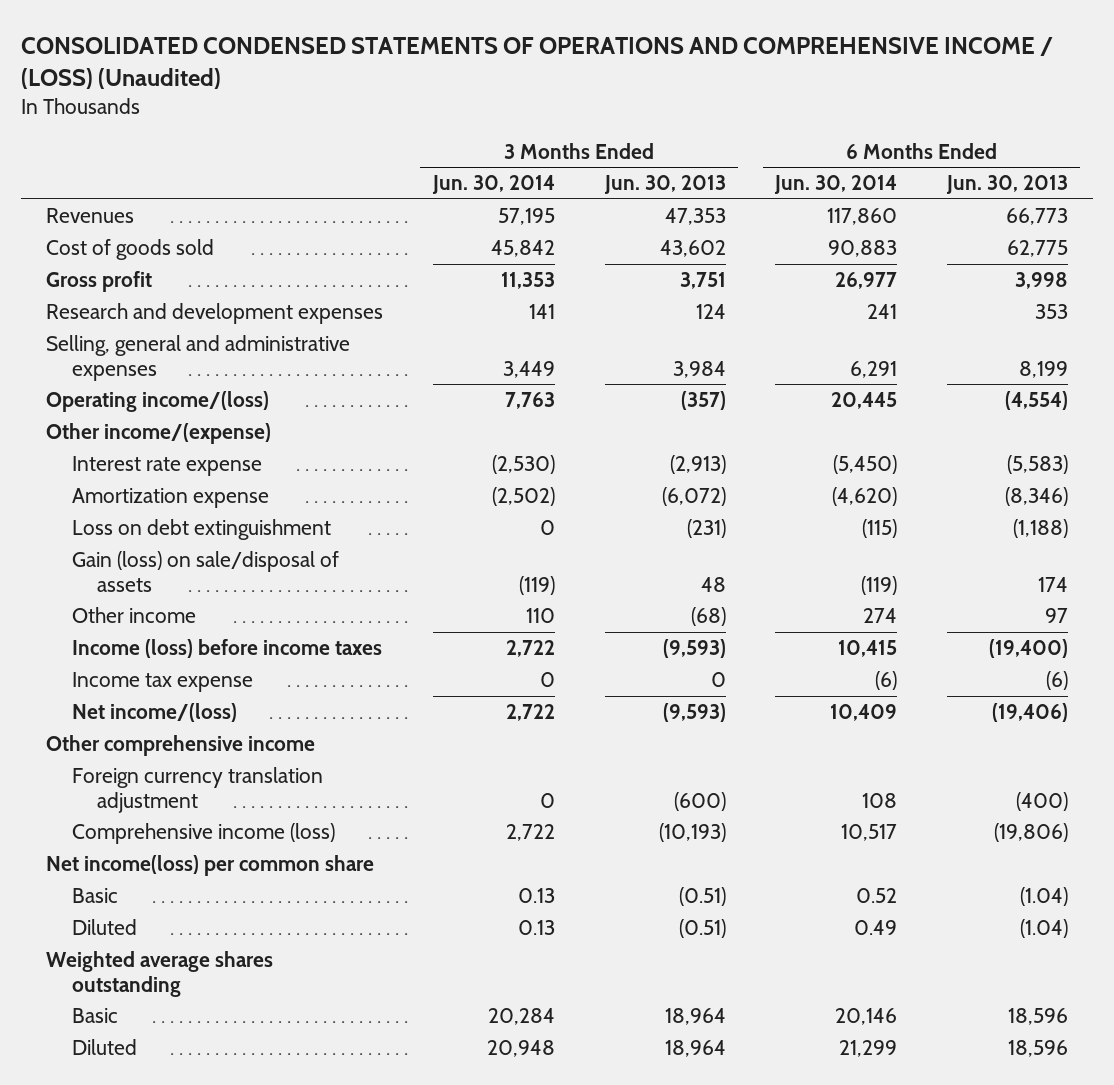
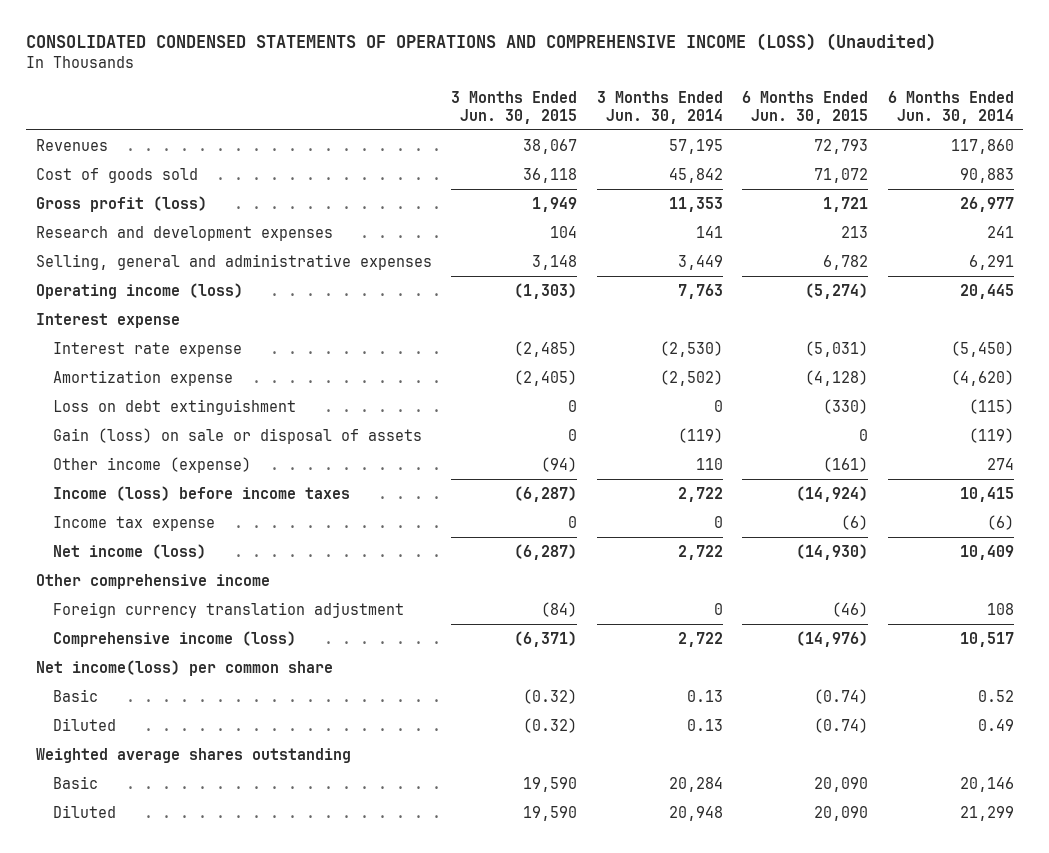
[21,36,1054,90] CONSOLIDATED CONDENSED STATEMENTS OF OPERATIONS AND COMPREHENSIVE INCOME / (LOSS) (Unaudited) -> [25,33,936,52] CONSOLIDATED CONDENSED STATEMENTS OF OPERATIONS AND COMPREHENSIVE INCOME (LOSS) (Unaudited)
[603,175,726,195] Jun. 30, 2013 -> none
[945,175,1068,195] Jun. 30, 2013 -> none
none -> [451,90,578,124] 3 Months Ended Jun. 30, 2015
none -> [742,90,869,124] 6 Months Ended Jun. 30, 2015
[46,271,153,293] Gross profit -> [35,195,207,212] Gross profit (loss)
[46,423,272,445] Other income/(expense) -> none
[46,391,270,413] Operating income/(loss) -> [35,282,243,299] Operating income (loss)
none -> [35,312,180,328] Interest expense
[71,551,339,592] Gain (loss) on sale/disposal of assets -> [53,427,423,444] Gain (loss) on sale or disposal of assets
[71,607,196,624] Other income -> [53,456,252,473] Other income (expense)
[71,703,237,723] Net income/(loss) -> [53,543,207,559] Net income (loss)

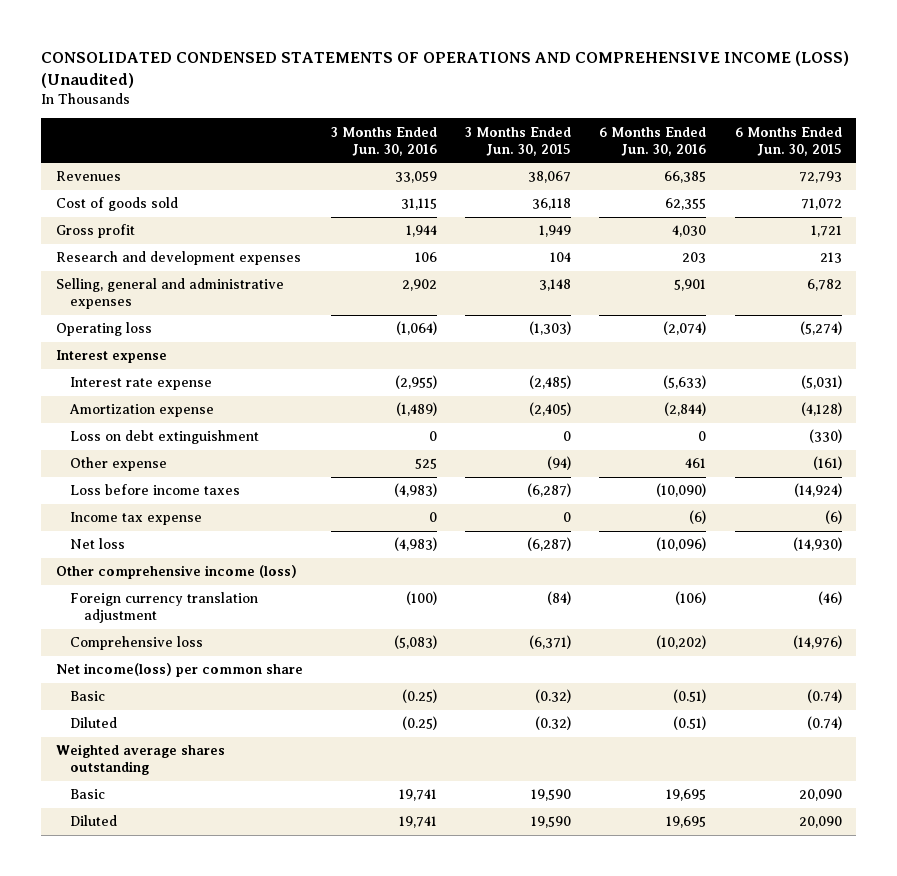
[596,90,723,124] 3 Months Ended Jun. 30, 2014 -> none
[887,90,1014,124] 6 Months Ended Jun. 30, 2014 -> none
none -> [330,126,437,156] 3 Months Ended Jun. 30, 2016
none -> [599,126,707,156] 6 Months Ended Jun. 30, 2016
[35,195,207,212] Gross profit (loss) -> [55,224,135,239] Gross profit
[35,282,243,299] Operating income (loss) -> [55,322,152,337] Operating loss
[53,427,423,444] Gain (loss) on sale or disposal of assets -> none
[53,456,252,473] Other income (expense) -> [69,457,167,472] Other expense
[53,485,351,501] Income (loss) before income taxes -> [69,484,240,496] Loss before income taxes
[53,543,207,559] Net income (loss) -> [69,538,125,550] Net loss
[35,573,270,589] Other comprehensive income -> [55,565,297,580] Other comprehensive income (loss)
[53,630,297,647] Comprehensive income (loss) -> [69,636,203,651] Comprehensive loss

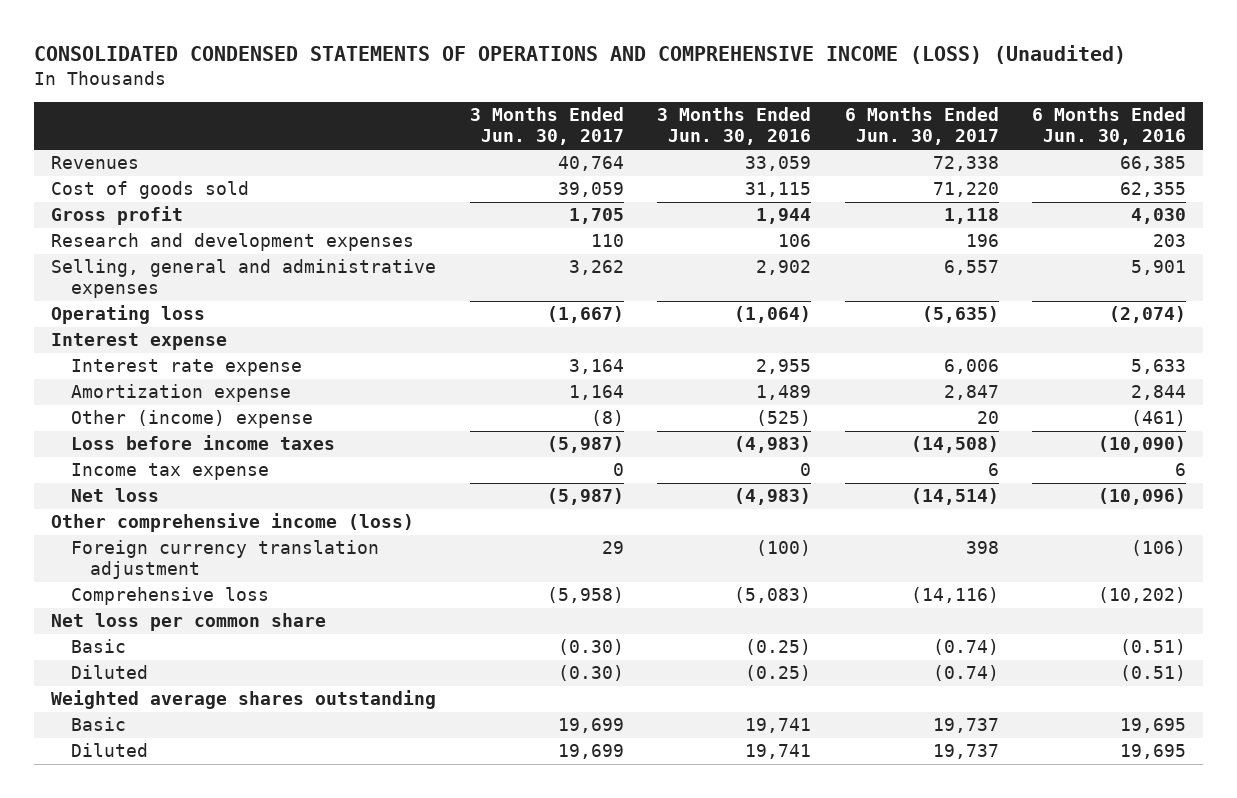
[465,126,572,156] 3 Months Ended Jun. 30, 2015 -> none
[734,126,842,156] 6 Months Ended Jun. 30, 2015 -> none
none -> [469,107,624,146] 3 Months Ended Jun. 30, 2017
none -> [844,107,999,146] 6 Months Ended Jun. 30, 2017
[69,430,259,445] Loss on debt extinguishment -> none
[394,375,437,390] (2,955) -> [756,359,812,375] 2,955
[663,375,707,390] (5,633) -> [1131,359,1187,375] 5,633
[395,402,437,417] (1,489) -> [756,385,812,401] 1,489
[664,402,707,417] (2,844) -> [1131,385,1187,401] 2,844
[69,457,167,472] Other expense -> [70,410,313,429] Other (income) expense
[414,458,437,470] 525 -> [756,410,812,427] (525)
[685,458,707,469] 461 -> [1131,410,1187,427] (461)
[689,510,707,525] (6) -> [1175,463,1187,477] 6
[55,663,303,678] Net income(loss) per common share -> [51,613,327,632] Net loss per common share

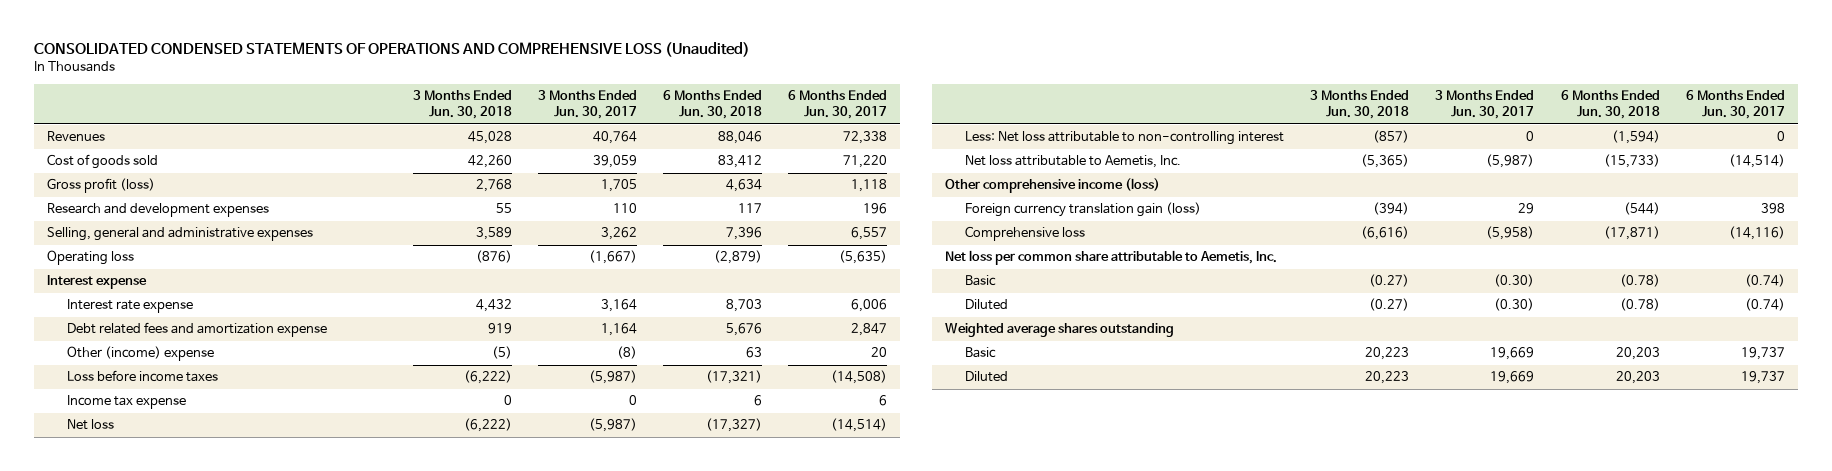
[34,45,1127,65] CONSOLIDATED CONDENSED STATEMENTS OF OPERATIONS AND COMPREHENSIVE INCOME (LOSS) (Unaudited) -> [34,42,751,58] CONSOLIDATED CONDENSED STATEMENTS OF OPERATIONS AND COMPREHENSIVE LOSS (Unaudited)
[657,107,812,146] 3 Months Ended Jun. 30, 2016 -> none
[1032,107,1187,146] 6 Months Ended Jun. 30, 2016 -> none
none -> [412,90,512,120] 3 Months Ended Jun. 30, 2018
none -> [662,90,762,120] 6 Months Ended Jun. 30, 2018
[51,206,184,226] Gross profit -> [47,178,156,194] Gross profit (loss)
[70,384,291,403] Amortization expense -> [67,322,328,338] Debt related fees and amortization expense
none -> [965,131,1285,146] Less: Net loss attributable to non-controlling interest
none -> [965,155,1182,169] Net loss attributable to Aemetis, Inc.
[70,540,379,580] Foreign currency translation adjustment -> [965,202,1202,218] Foreign currency translation gain (loss)
[51,613,327,632] Net loss per common share -> [945,250,1278,266] Net loss per common share attributable to Aemetis, Inc.
[557,718,624,734] 19,699 -> [1490,347,1535,361] 19,669
[557,744,624,760] 19,699 -> [1490,371,1535,385] 19,669

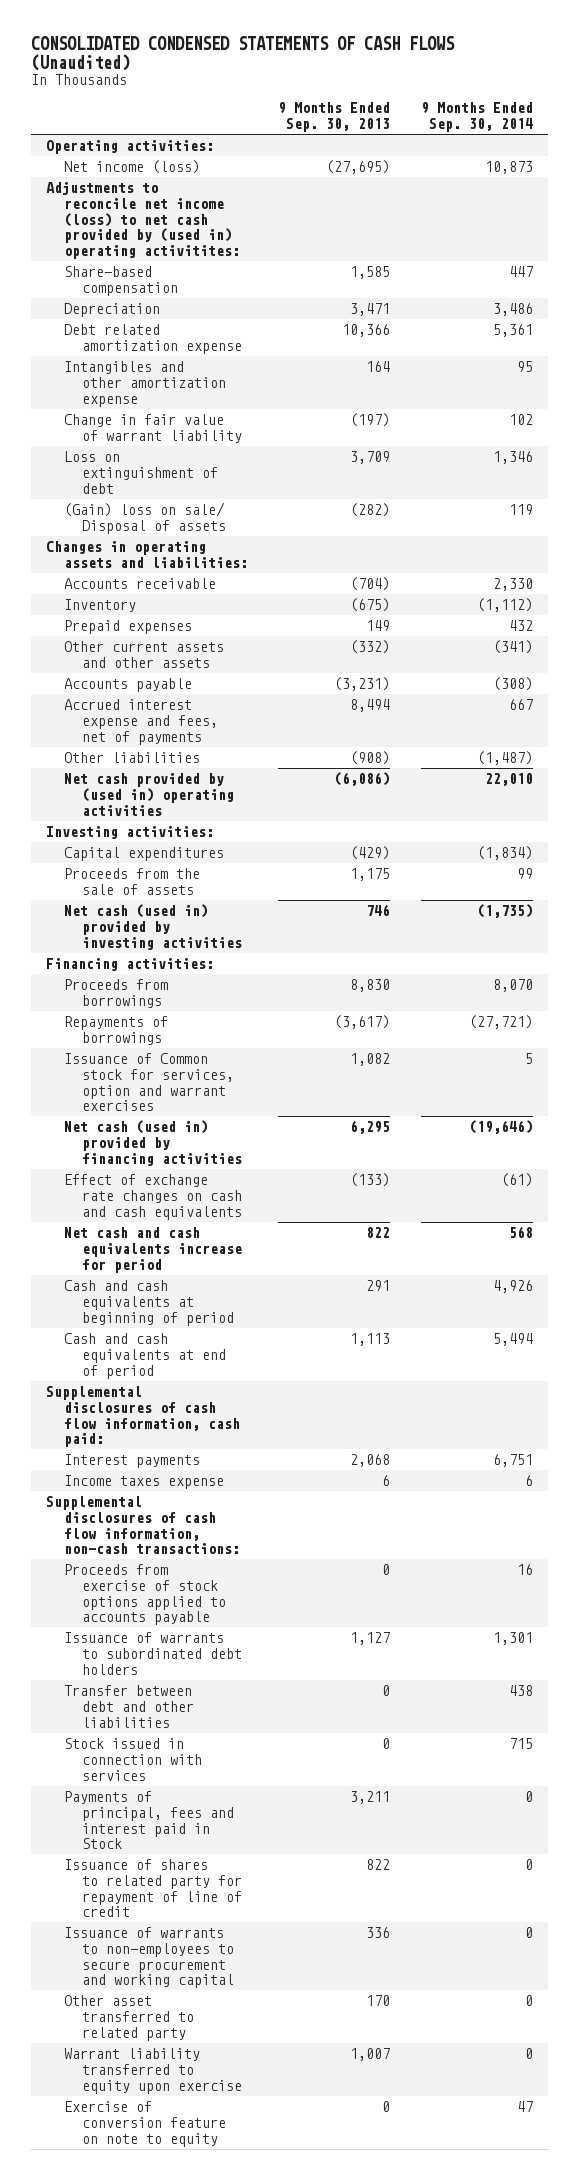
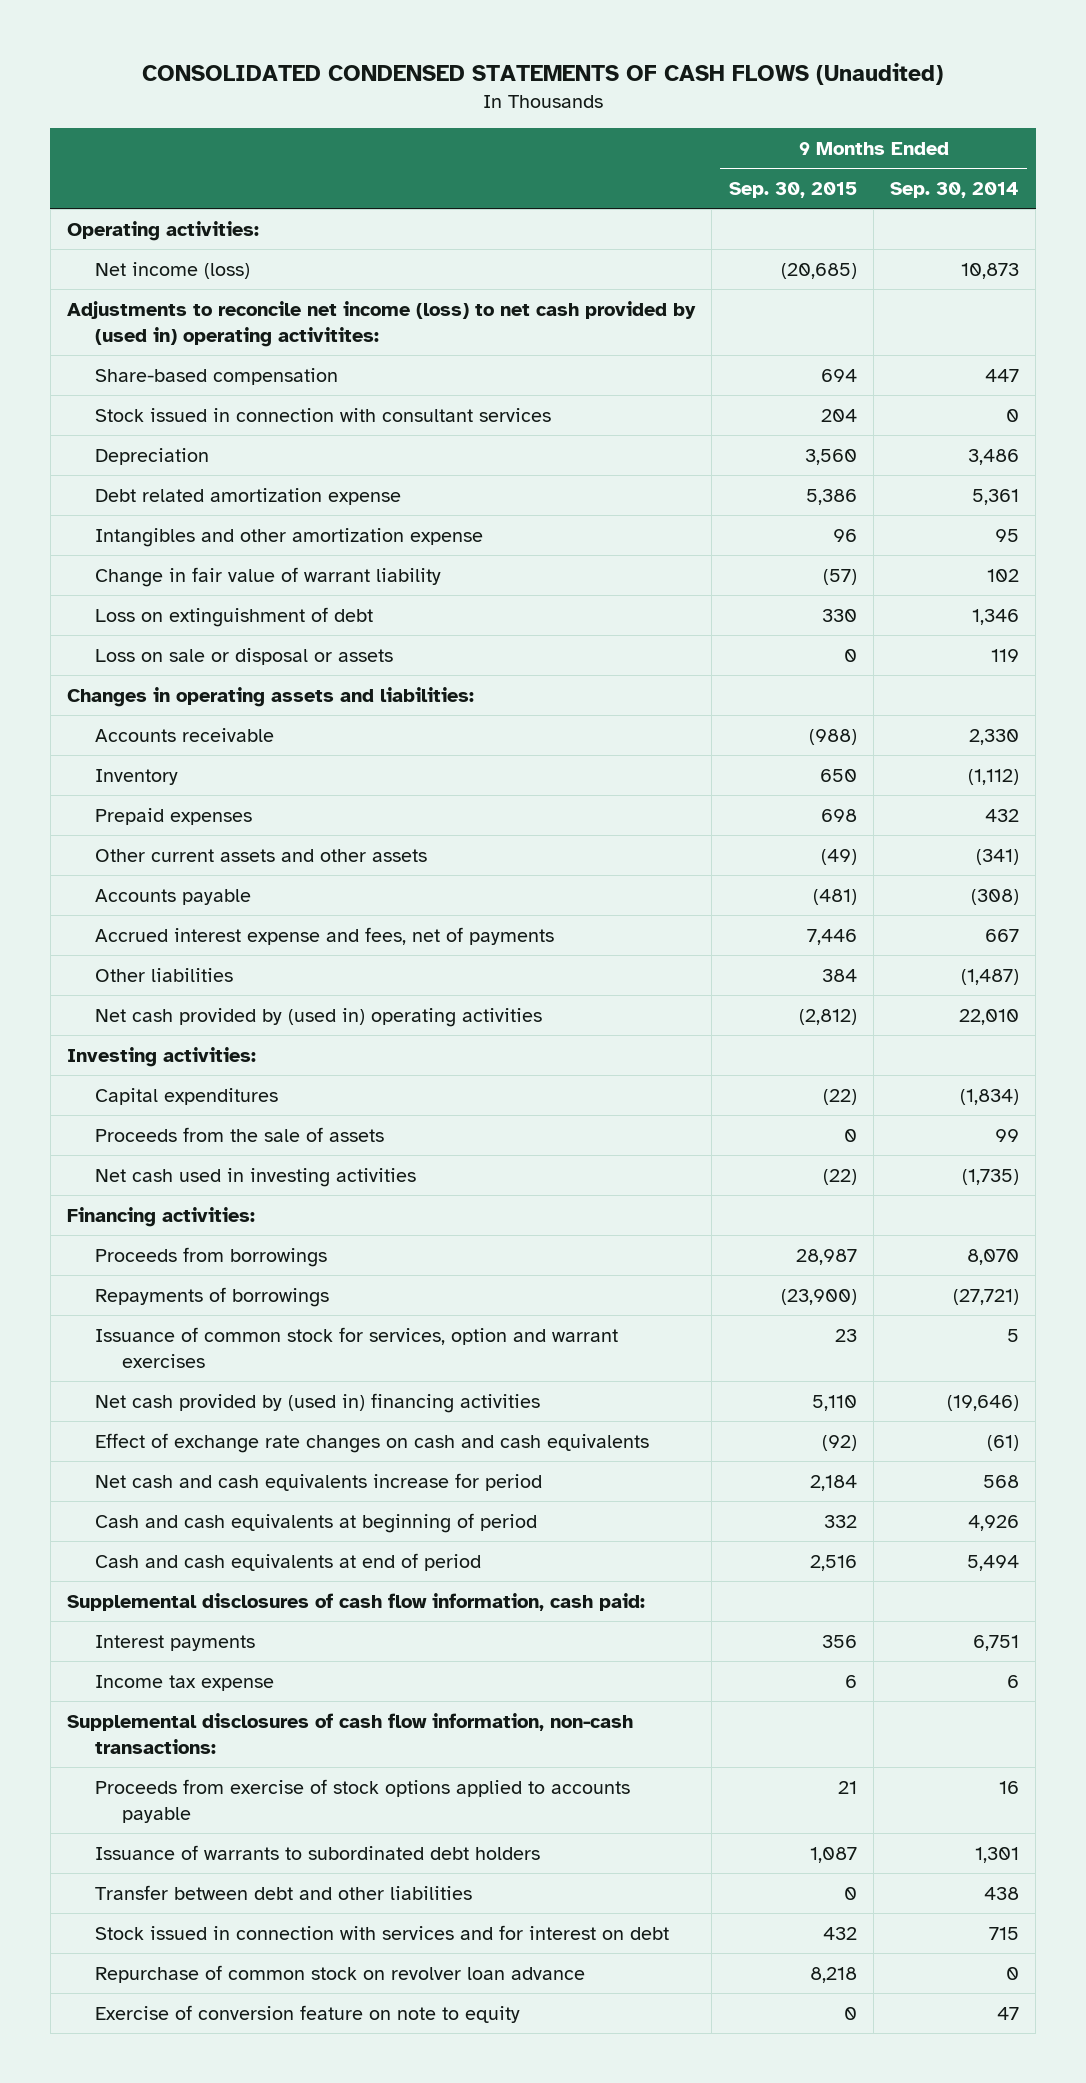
[278,102,391,133] 9 Months Ended Sep. 30, 2013 -> none
none -> [728,182,857,199] Sep. 30, 2015
none -> [94,407,551,422] Stock issued in connection with consultant services
[63,502,227,534] (Gain) loss on sale/ Disposal of assets -> [94,647,393,665] Loss on sale or disposal or assets
[63,904,243,950] Net cash (used in) provided by investing activities -> [94,1167,416,1187] Net cash used in investing activities
[63,1053,235,1112] Issuance of Common stock for services, option and warrant exercises -> [94,1326,618,1368] Issuance of common stock for services, option and warrant exercises
[63,1120,243,1166] Net cash (used in) provided by financing activities -> [94,1392,540,1413] Net cash provided by (used in) financing activities
[63,1475,224,1490] Income taxes expense -> [94,1674,274,1691] Income tax expense
[63,1791,235,1850] Payments of principal, fees and interest paid in Stock -> none
[63,1859,243,1918] Issuance of shares to related party for repayment of line of credit -> none
[63,1927,235,1989] Issuance of warrants to non-employees to secure procurement and working capital -> none
[63,1995,195,2041] Other asset transferred to related party -> none
[63,2048,243,2094] Warrant liability transferred to equity upon exercise -> none
[63,1738,203,1781] Stock issued in connection with services -> [94,1924,669,1940] Stock issued in connection with services and for interest on debt
none -> [94,1964,585,1983] Repurchase of common stock on revolver loan advance

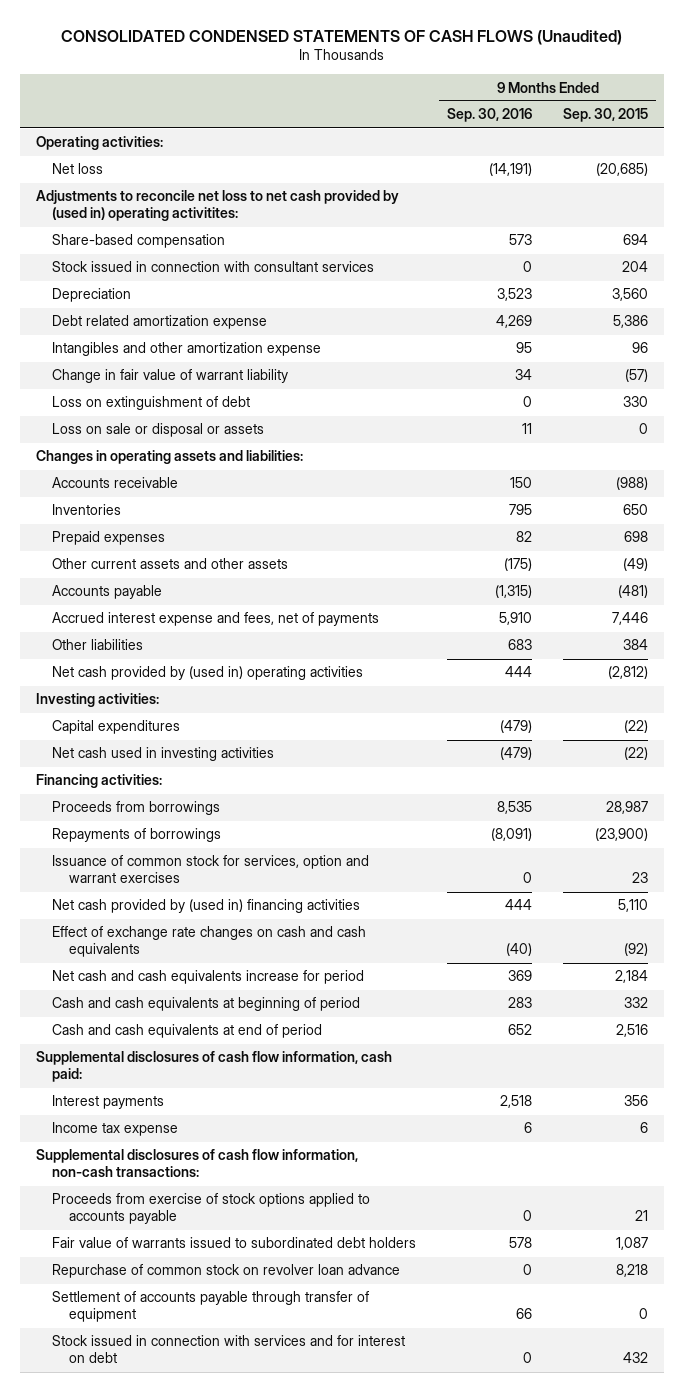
[889,182,1019,199] Sep. 30, 2014 -> none
none -> [447,108,533,123] Sep. 30, 2016
[94,261,250,279] Net income (loss) -> [52,163,104,175] Net loss
[67,300,697,347] Adjustments to reconcile net income (loss) to net cash provided by (used in) operating activitites: -> [35,190,399,222] Adjustments to reconcile net loss to net cash provided by (used in) operating activitites:
[94,768,178,785] Inventory -> [52,504,122,516] Inventories
[94,1126,384,1142] Proceeds from the sale of assets -> none
[94,1884,472,1900] Transfer between debt and other liabilities -> none
[94,1844,540,1860] Issuance of warrants to subordinated debt holders -> [52,1237,417,1249] Fair value of warrants issued to subordinated debt holders
[94,2004,520,2023] Exercise of conversion feature on note to equity -> none
none -> [52,1291,370,1323] Settlement of accounts payable through transfer of equipment
[94,1924,669,1940] Stock issued in connection with services and for interest on debt -> [52,1335,406,1364] Stock issued in connection with services and for interest on debt

